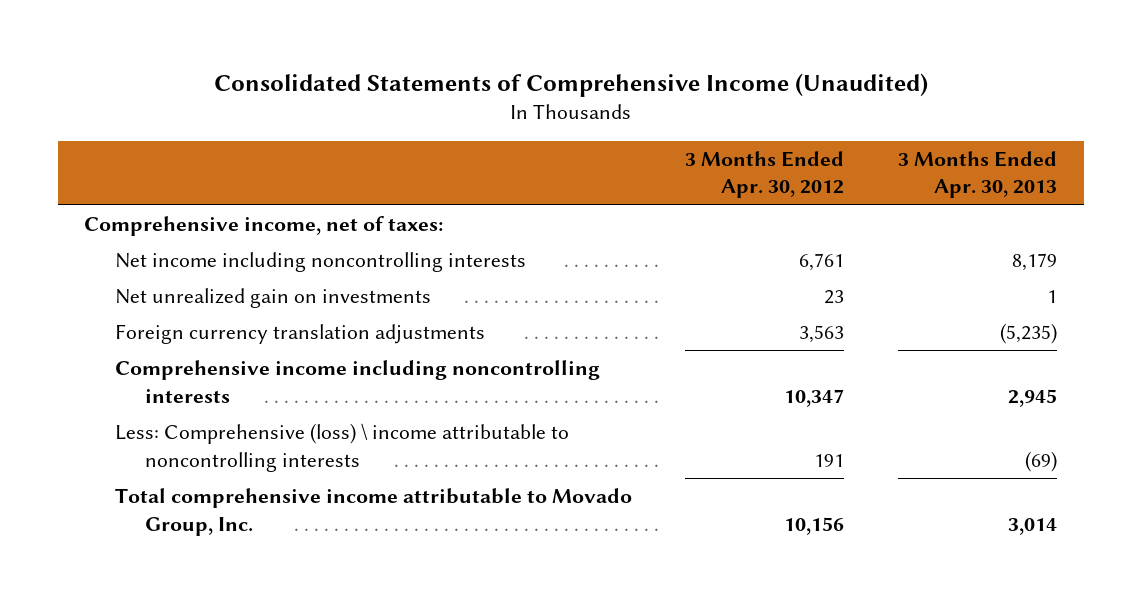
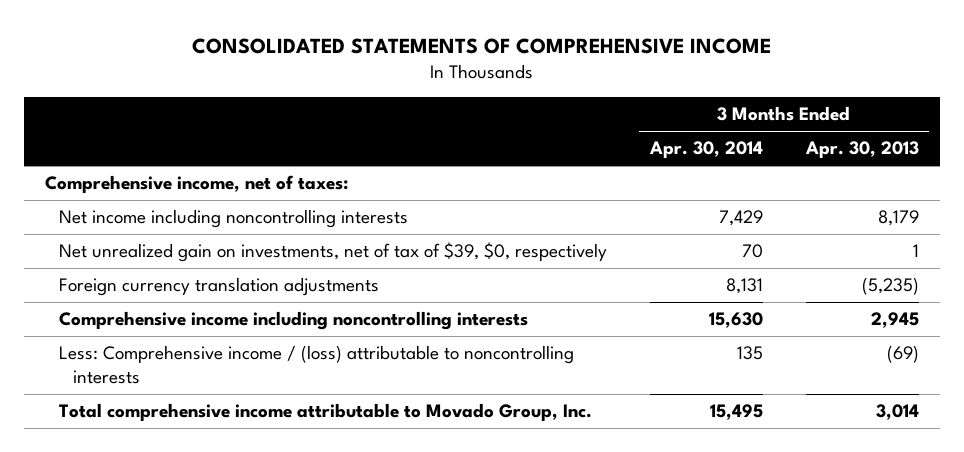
[213,72,928,97] Consolidated Statements of Comprehensive Income (Unaudited) -> [191,37,771,54] CONSOLIDATED STATEMENTS OF COMPREHENSIVE INCOME
[685,150,845,199] 3 Months Ended Apr. 30, 2012 -> none
none -> [648,141,763,159] Apr. 30, 2014
[114,288,431,309] Net unrealized gain on investments -> [58,242,607,263] Net unrealized gain on investments, net of tax of $39, $0, respectively
[114,423,569,472] Less: Comprehensive (loss) \ income attributable to noncontrolling interests -> [58,345,574,385] Less: Comprehensive income / (loss) attributable to noncontrolling interests

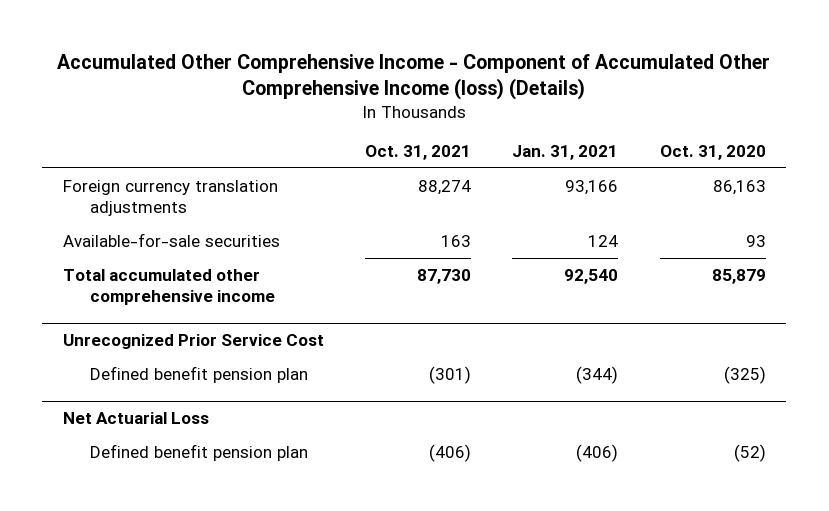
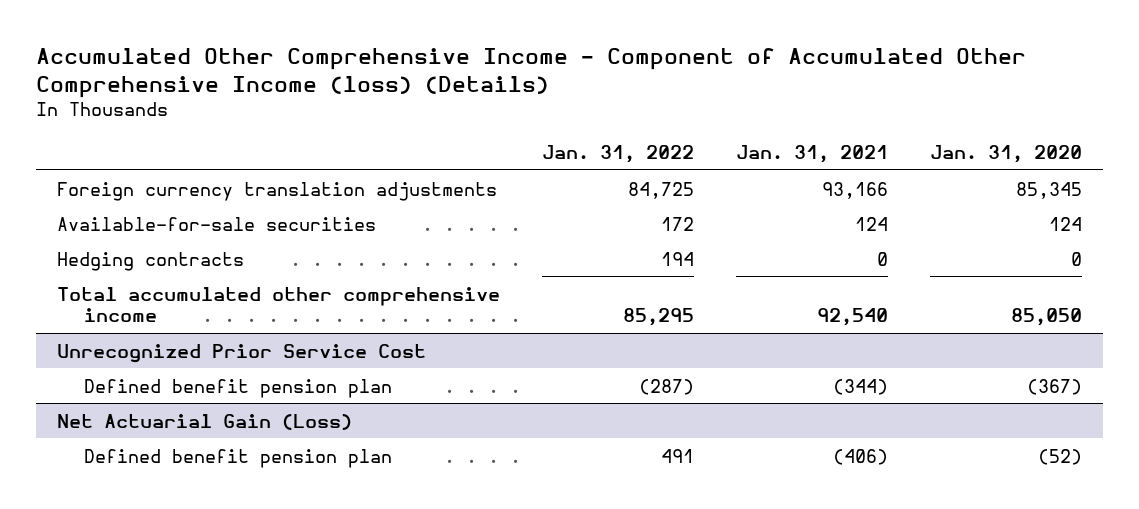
[365,145,472,161] Oct. 31, 2021 -> none
[659,145,766,161] Oct. 31, 2020 -> none
none -> [541,144,694,163] Jan. 31, 2022
none -> [929,144,1082,163] Jan. 31, 2020
none -> [56,251,244,271] Hedging contracts
[63,412,210,425] Net Actuarial Loss -> [56,413,352,430] Net Actuarial Gain (Loss)

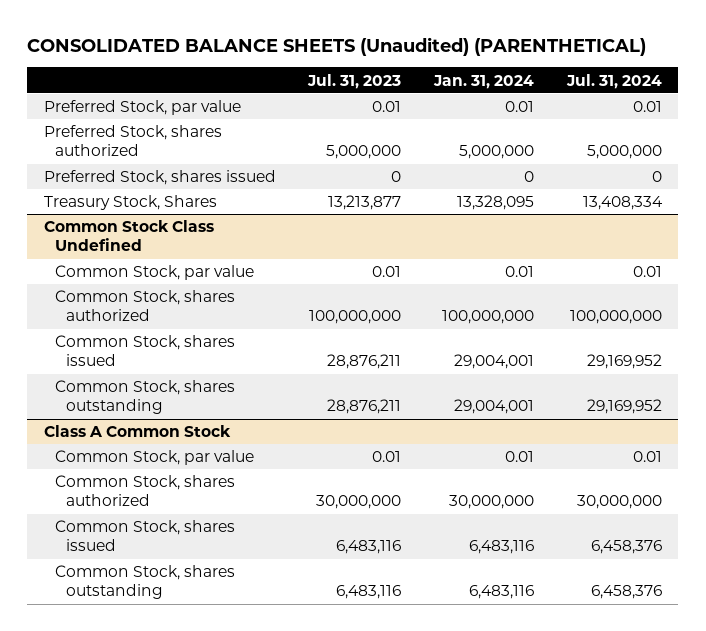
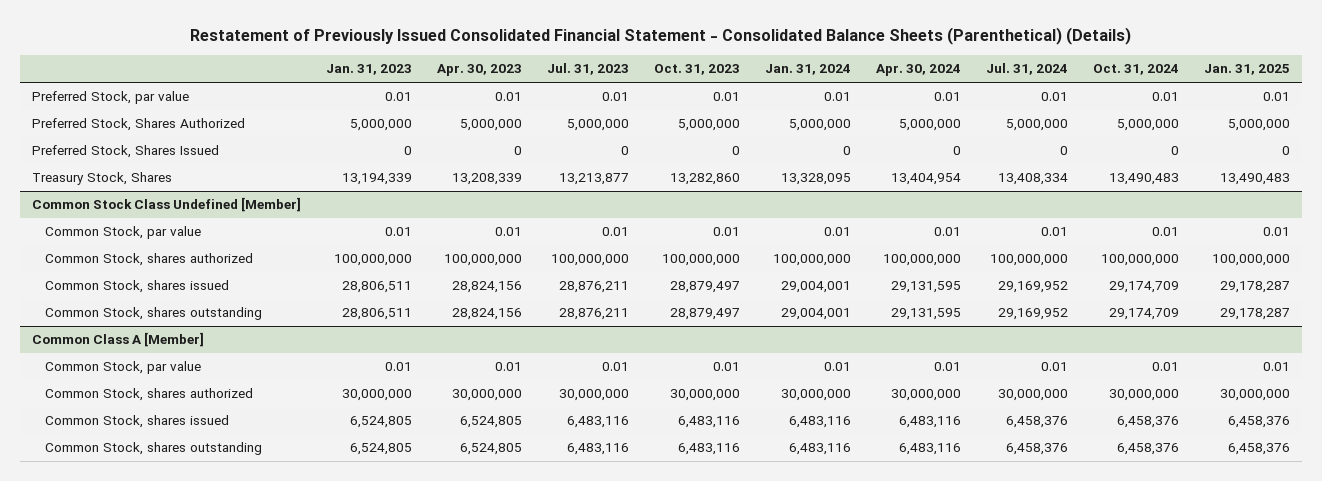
[27,36,647,56] CONSOLIDATED BALANCE SHEETS (Unaudited) (PARENTHETICAL) -> [190,27,1132,46] Restatement of Previously Issued Consolidated Financial Statement - Consolidated Balance Sheets (Parenthetical) (Details)
none -> [326,64,413,76] Jan. 31, 2023
none -> [437,64,523,77] Apr. 30, 2023
none -> [654,64,741,76] Oct. 31, 2023
none -> [876,64,962,77] Apr. 30, 2024
none -> [1092,64,1179,76] Oct. 31, 2024
none -> [1203,64,1290,76] Jan. 31, 2025
[43,125,222,157] Preferred Stock, shares authorized -> [32,118,246,132] Preferred Stock, Shares Authorized
[43,170,276,186] Preferred Stock, shares issued -> [32,145,220,159] Preferred Stock, Shares Issued
[43,220,214,252] Common Stock Class Undefined -> [32,197,302,213] Common Stock Class Undefined [Member]
[43,425,231,438] Class A Common Stock -> [32,332,205,348] Common Class A [Member]

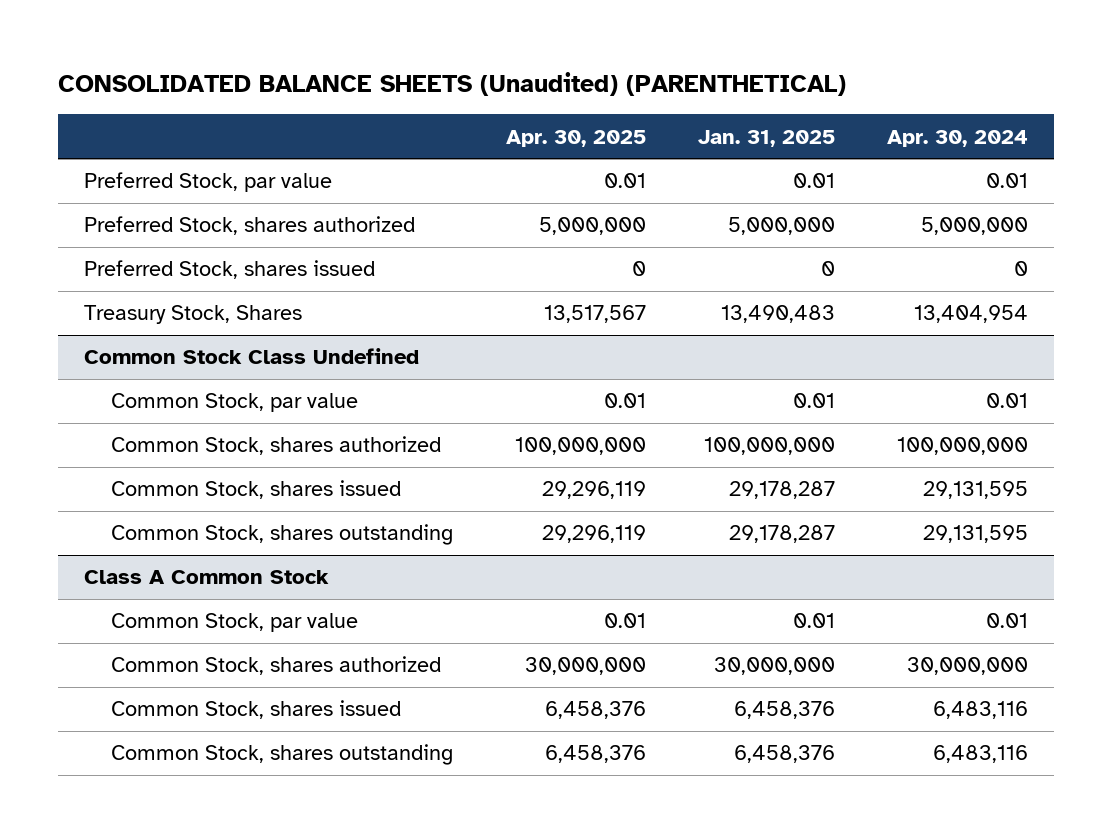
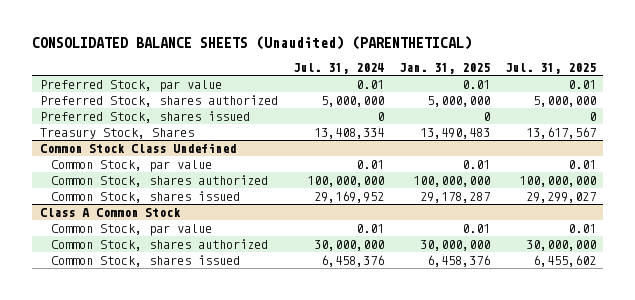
[505,129,646,147] Apr. 30, 2025 -> none
[887,129,1029,147] Apr. 30, 2024 -> none
none -> [292,62,384,74] Jul. 31, 2024
none -> [504,62,596,74] Jul. 31, 2025
[111,524,454,546] Common Stock, shares outstanding -> none
[111,744,454,766] Common Stock, shares outstanding -> none

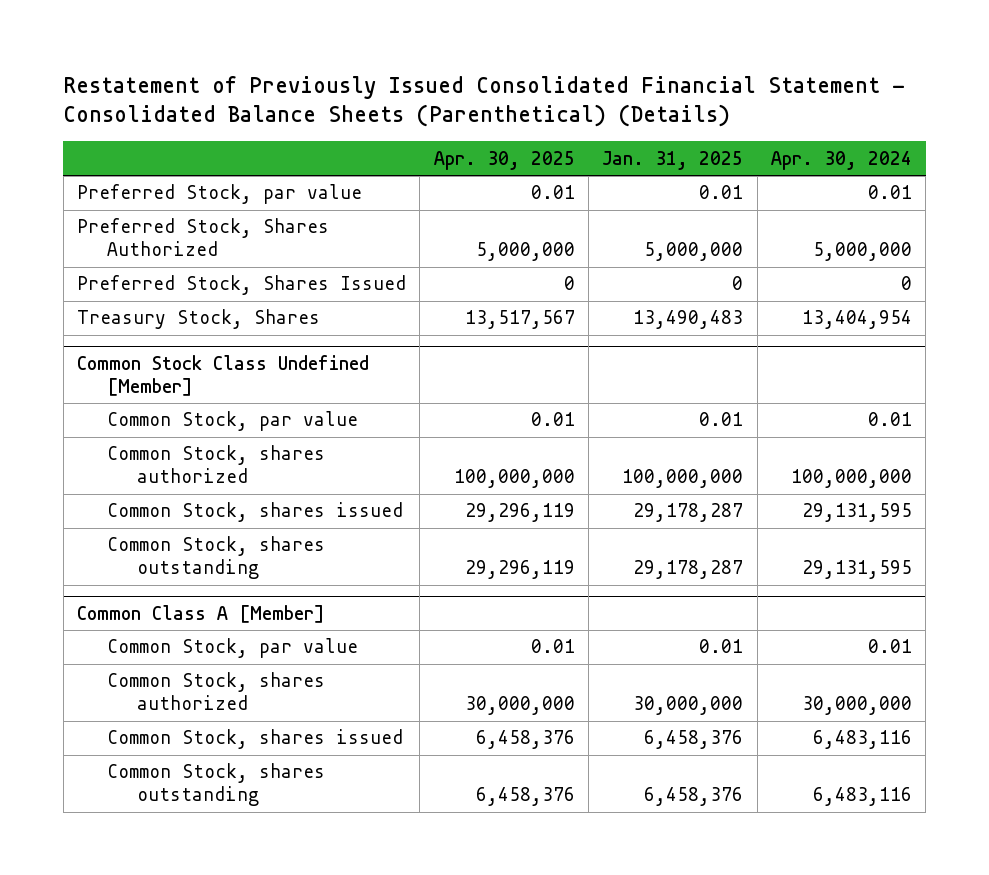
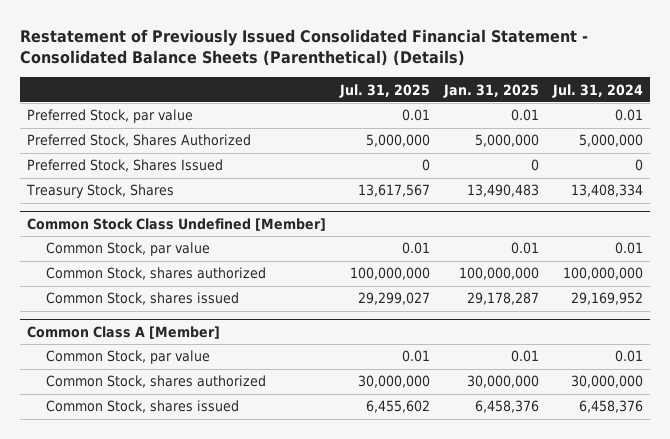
[433,150,575,170] Apr. 30, 2025 -> none
[770,150,912,170] Apr. 30, 2024 -> none
none -> [339,83,431,98] Jul. 31, 2025
none -> [552,83,644,98] Jul. 31, 2024
[106,536,325,580] Common Stock, shares outstanding -> none
[106,763,325,807] Common Stock, shares outstanding -> none

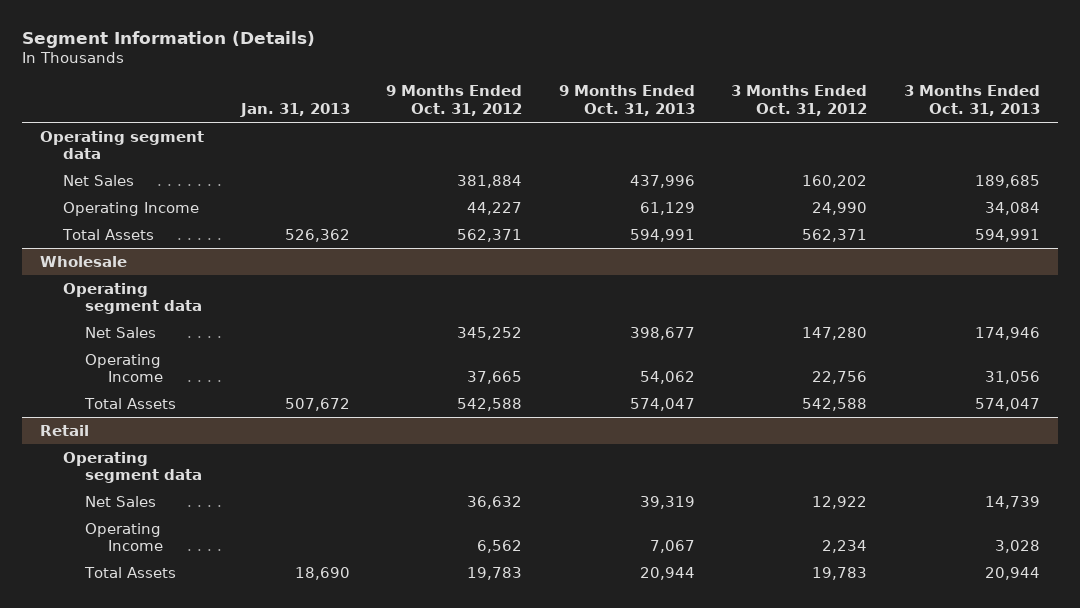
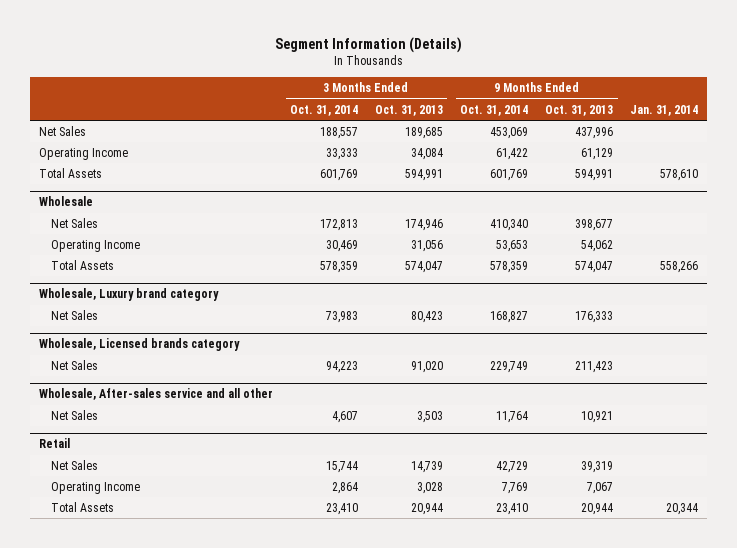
[239,102,350,117] Jan. 31, 2013 -> none
[386,85,523,116] 9 Months Ended Oct. 31, 2012 -> none
[731,85,868,116] 3 Months Ended Oct. 31, 2012 -> none
none -> [289,104,358,116] Oct. 31, 2014
none -> [460,104,529,116] Oct. 31, 2014
none -> [630,104,699,116] Jan. 31, 2014
[39,130,204,160] Operating segment data -> none
[62,282,203,315] Operating segment data -> none
none -> [38,288,219,302] Wholesale, Luxury brand category
none -> [51,309,99,320] Net Sales
none -> [38,338,240,352] Wholesale, Licensed brands category
none -> [51,359,99,370] Net Sales
none -> [38,388,273,401] Wholesale, After-sales service and all other
none -> [51,409,99,420] Net Sales
[62,451,203,484] Operating segment data -> none

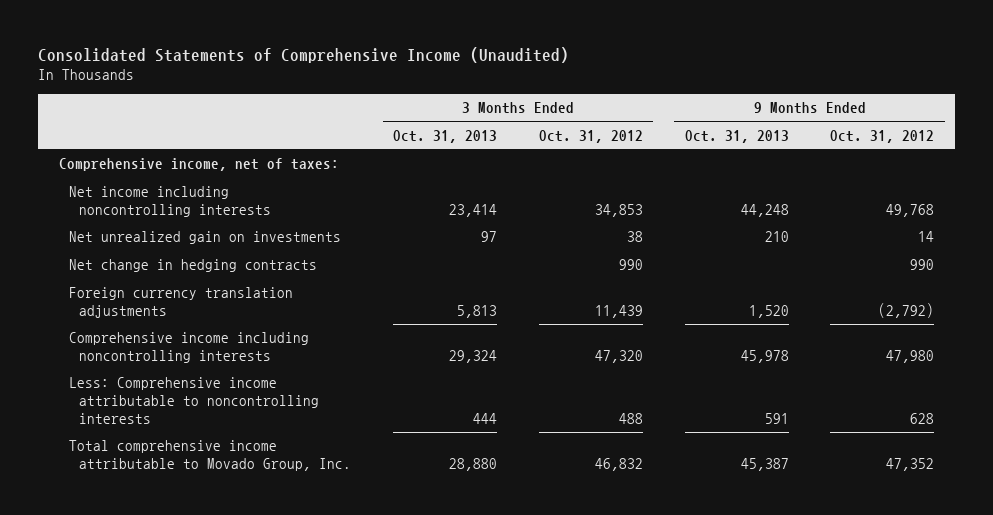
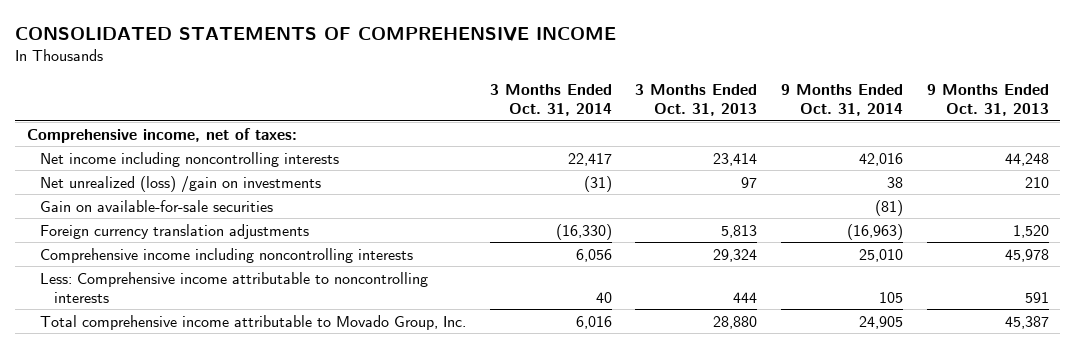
[37,47,569,64] Consolidated Statements of Comprehensive Income (Unaudited) -> [14,26,616,42] CONSOLIDATED STATEMENTS OF COMPREHENSIVE INCOME
[538,129,643,143] Oct. 31, 2012 -> none
[830,129,935,143] Oct. 31, 2012 -> none
none -> [489,84,612,117] 3 Months Ended Oct. 31, 2014
none -> [780,84,903,117] 9 Months Ended Oct. 31, 2014
[68,259,317,273] Net change in hedging contracts -> none
[68,231,341,245] Net unrealized gain on investments -> [40,175,322,193] Net unrealized (loss) /gain on investments
none -> [40,199,274,212] Gain on available-for-sale securities

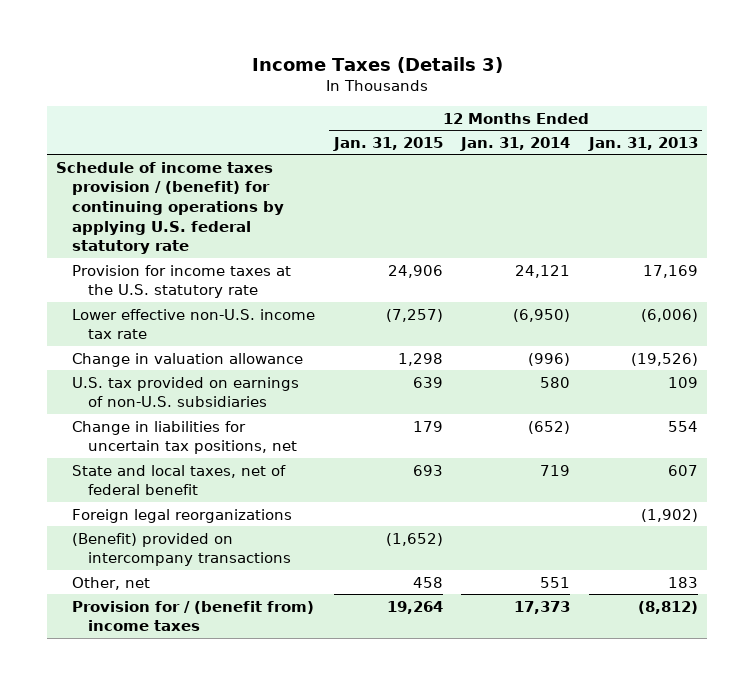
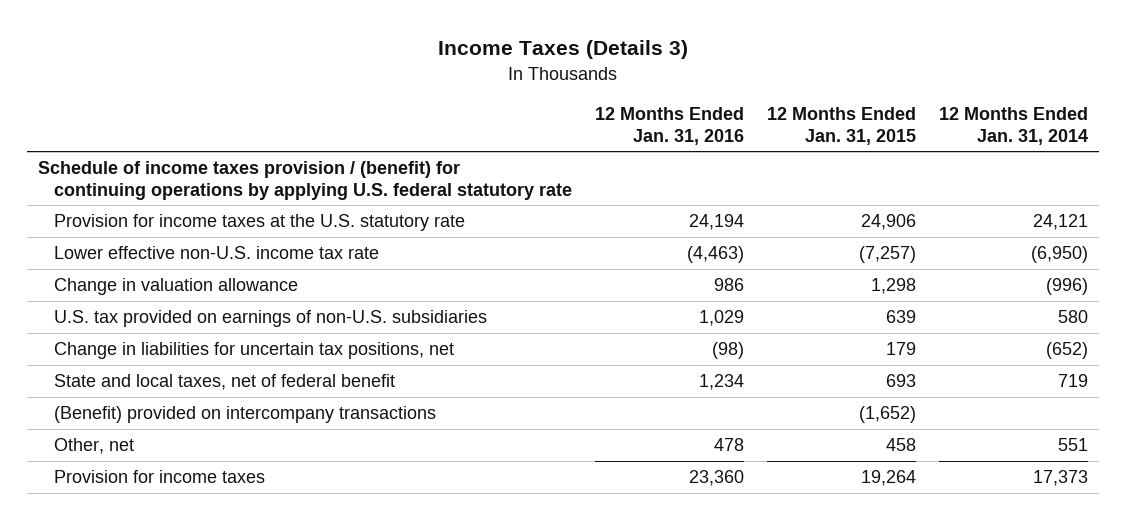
[587,136,698,151] Jan. 31, 2013 -> none
none -> [594,107,744,145] 12 Months Ended Jan. 31, 2016
[72,508,293,523] Foreign legal reorganizations -> none
[72,600,315,632] Provision for / (benefit from) income taxes -> [53,470,265,484] Provision for income taxes

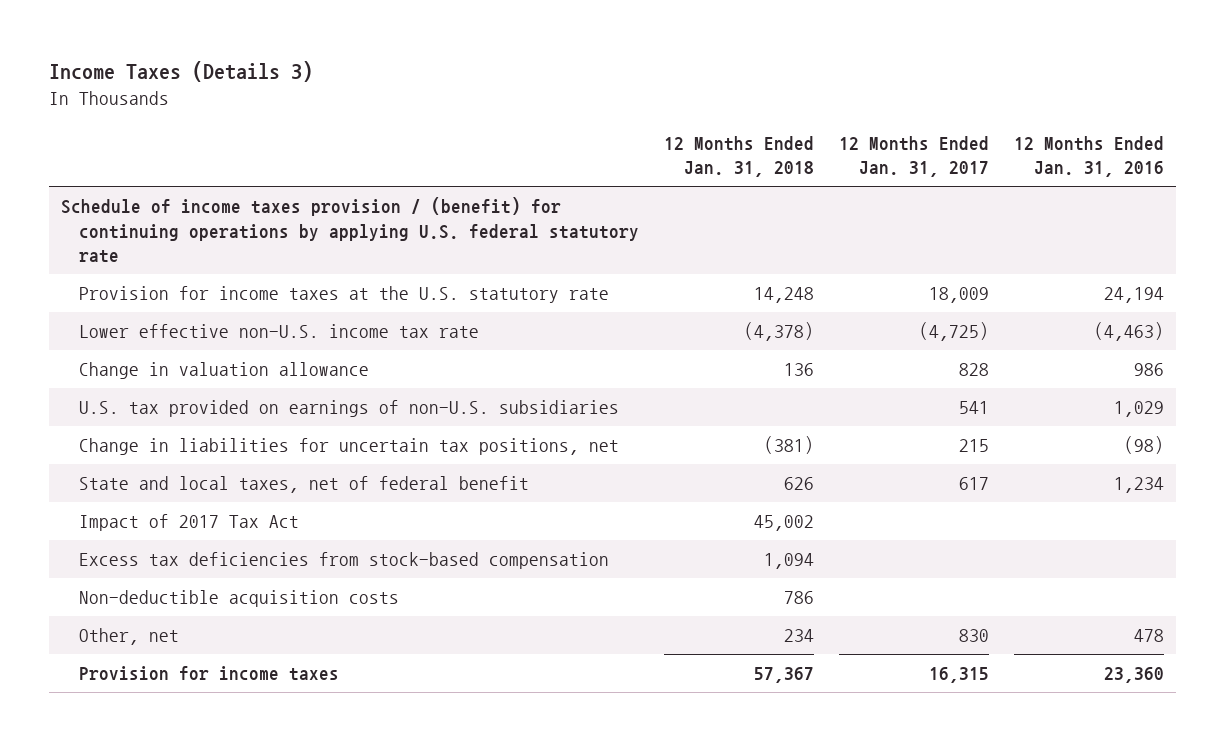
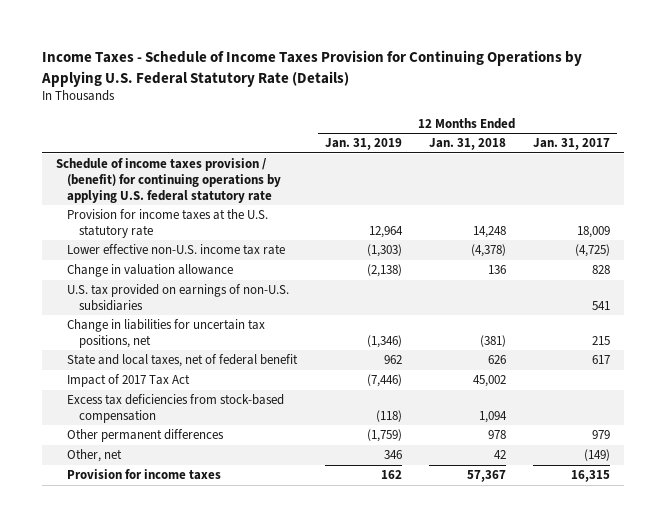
[48,61,313,83] Income Taxes (Details 3) -> [41,50,583,87] Income Taxes - Schedule of Income Taxes Provision for Continuing Operations by Applying U.S. Federal Statutory Rate (Details)
[1013,135,1164,177] 12 Months Ended Jan. 31, 2016 -> none
none -> [324,138,402,151] Jan. 31, 2019
[78,590,399,608] Non-deductible acquisition costs -> none
none -> [67,429,225,443] Other permanent differences
[783,629,814,643] 234 -> [493,450,506,460] 42
[958,629,989,643] 830 -> [584,449,611,462] (149)

